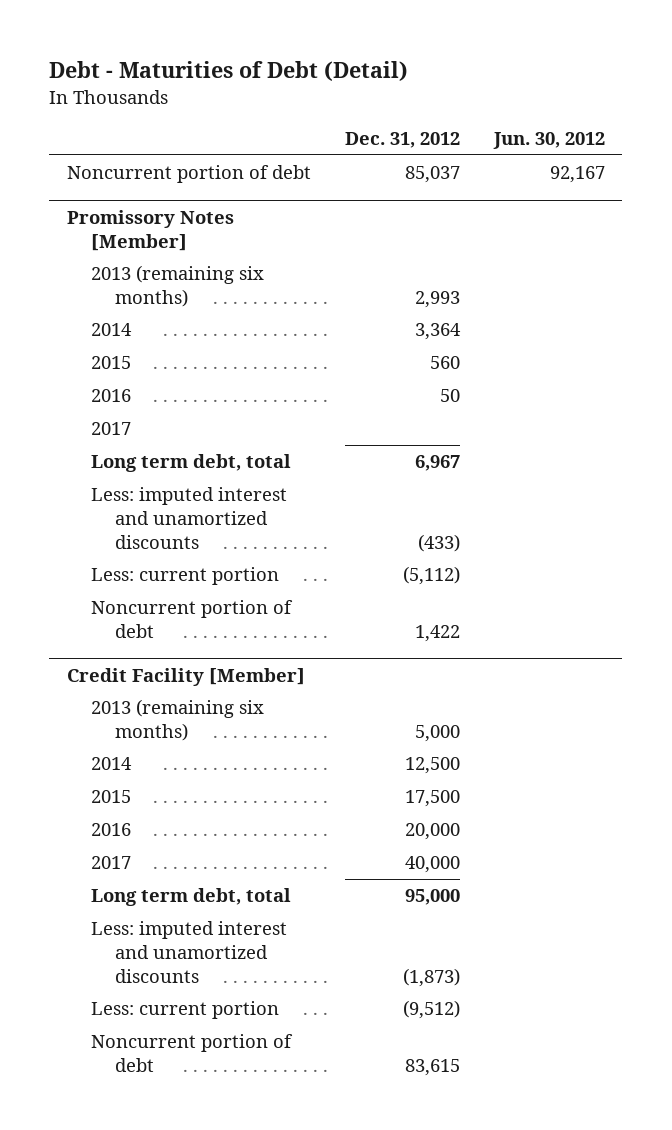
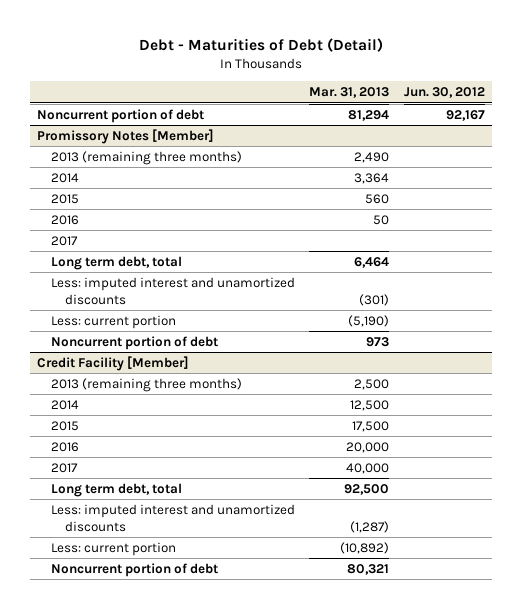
[344,132,460,149] Dec. 31, 2012 -> none
none -> [309,87,390,99] Mar. 31, 2013
[90,264,264,307] 2013 (remaining six months) -> [50,150,242,165] 2013 (remaining three months)
[90,698,264,741] 2013 (remaining six months) -> [50,377,242,392] 2013 (remaining three months)

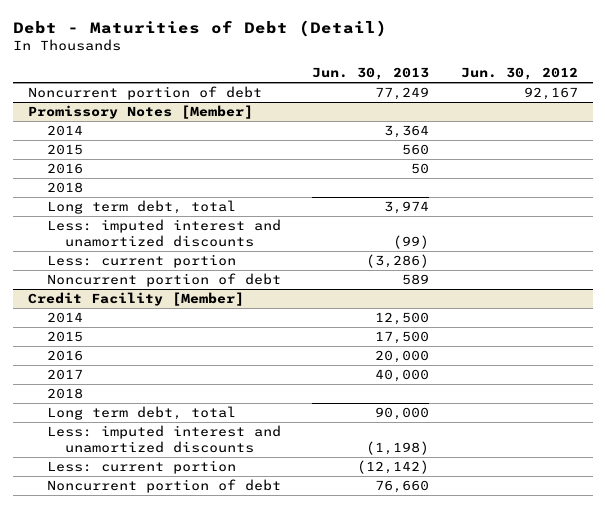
[309,87,390,99] Mar. 31, 2013 -> none
none -> [312,67,430,81] Jun. 30, 2013
[50,150,242,165] 2013 (remaining three months) -> none
[50,235,78,246] 2017 -> [46,182,83,194] 2018
[50,377,242,392] 2013 (remaining three months) -> none
none -> [46,388,83,400] 2018

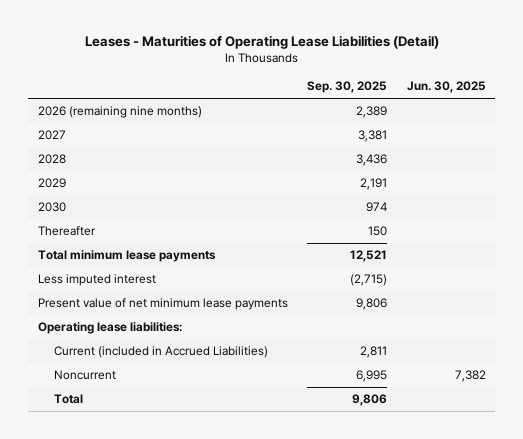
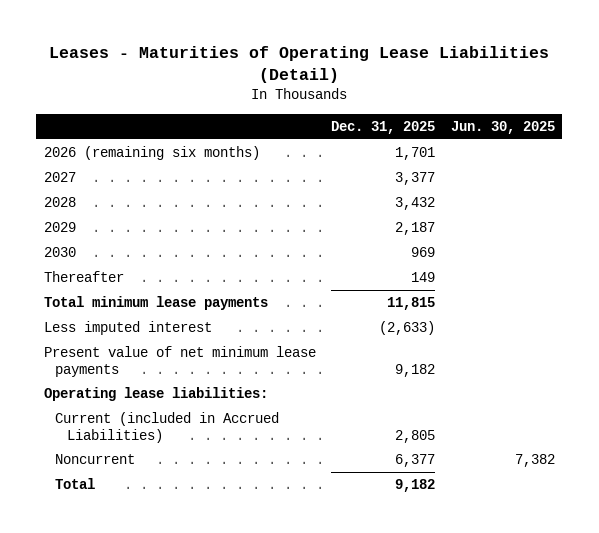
[307,81,388,94] Sep. 30, 2025 -> none
none -> [331,120,436,134] Dec. 31, 2025
[37,106,202,119] 2026 (remaining nine months) -> [43,146,260,161] 2026 (remaining six months)

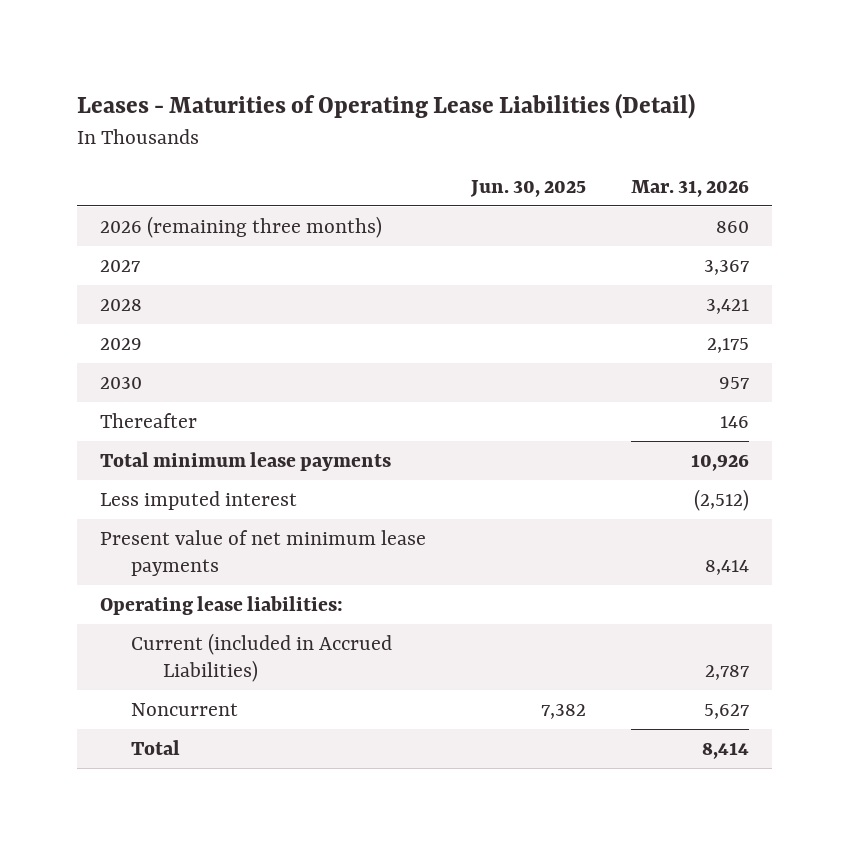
[331,120,436,134] Dec. 31, 2025 -> none
none -> [631,179,750,197] Mar. 31, 2026
[43,146,260,161] 2026 (remaining six months) -> [100,216,383,239] 2026 (remaining three months)

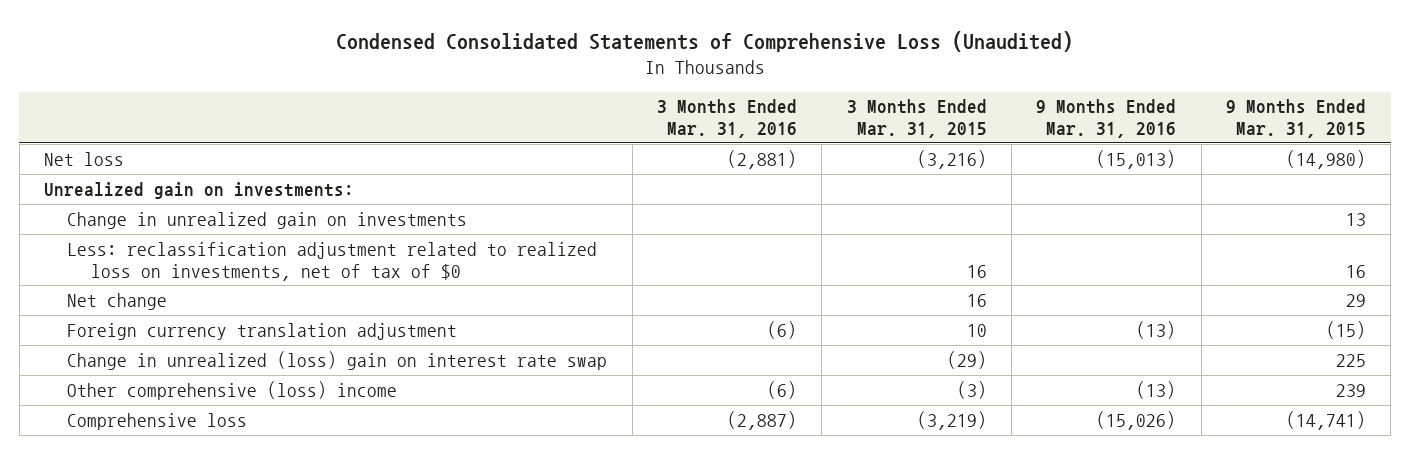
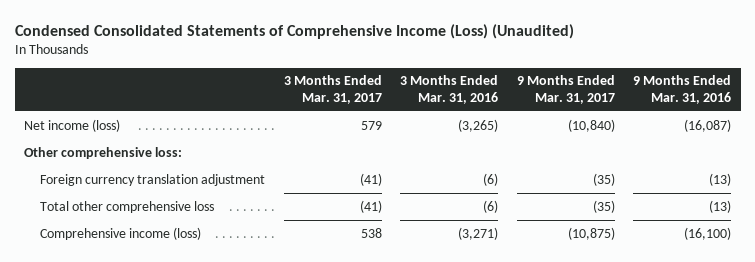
[336,30,1074,52] Condensed Consolidated Statements of Comprehensive Loss (Unaudited) -> [14,23,574,39] Condensed Consolidated Statements of Comprehensive Income (Loss) (Unaudited)
[846,99,987,139] 3 Months Ended Mar. 31, 2015 -> none
[1226,99,1367,139] 9 Months Ended Mar. 31, 2015 -> none
none -> [283,75,382,104] 3 Months Ended Mar. 31, 2017
none -> [516,75,615,104] 9 Months Ended Mar. 31, 2017
[44,181,355,199] Unrealized gain on investments: -> none
[67,211,468,229] Change in unrealized gain on investments -> none
[67,241,598,281] Less: reclassification adjustment related to realized loss on investments, net of tax of $0 -> none
[67,292,168,310] Net change -> none
[44,151,125,166] Net loss -> [23,118,120,132] Net income (loss)
[727,149,798,169] (2,881) -> [458,118,499,132] (3,265)
[1096,149,1177,169] (15,013) -> [684,118,732,132] (16,087)
none -> [23,146,182,159] Other comprehensive loss:
[67,350,608,370] Change in unrealized (loss) gain on interest rate swap -> none
[67,380,398,400] Other comprehensive (loss) income -> [40,200,215,213] Total other comprehensive loss
[67,412,248,430] Comprehensive loss -> [40,226,202,240] Comprehensive income (loss)
[727,410,798,430] (2,887) -> [458,226,499,240] (3,271)
[1096,410,1177,430] (15,026) -> [684,226,732,240] (16,100)

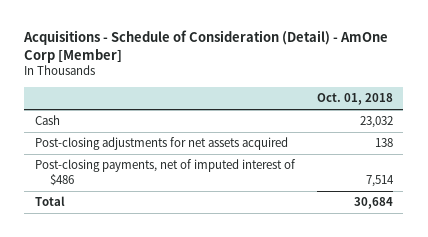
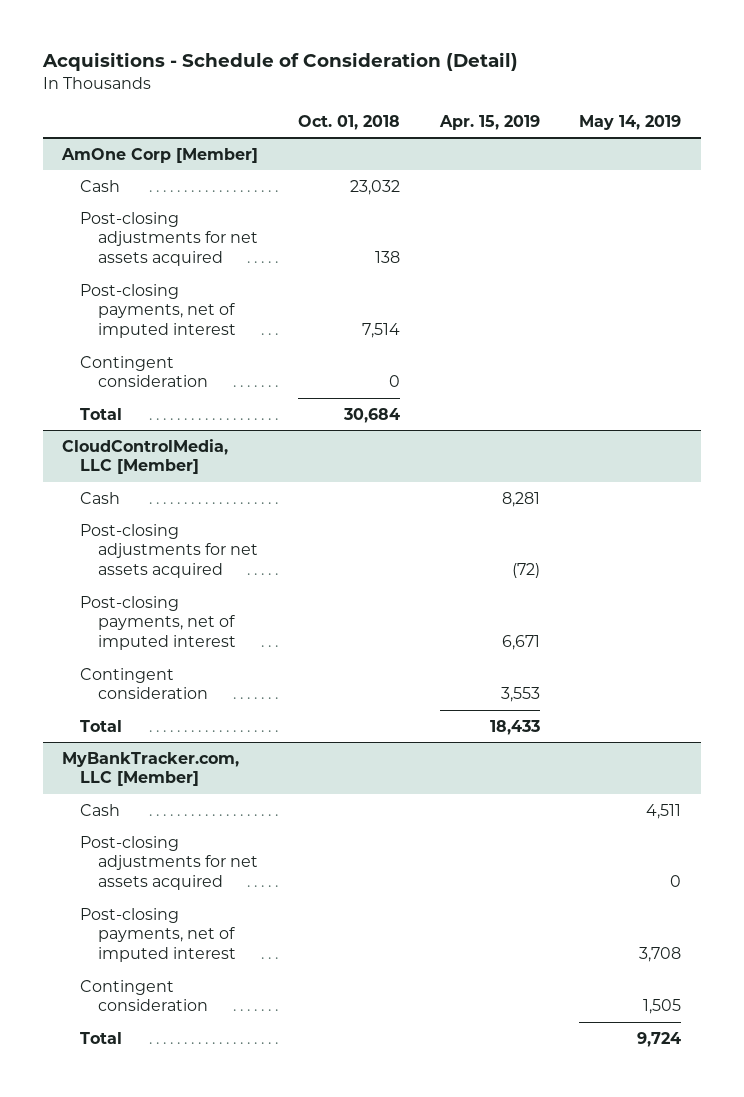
[23,30,389,63] Acquisitions - Schedule of Consideration (Detail) - AmOne Corp [Member] -> [41,52,518,72] Acquisitions - Schedule of Consideration (Detail)
none -> [438,114,540,130] Apr. 15, 2019
none -> [579,114,682,130] May 14, 2019
none -> [61,147,259,163] AmOne Corp [Member]
[35,159,297,186] Post-closing payments, net of imputed interest of $486 -> [79,283,236,339] Post-closing payments, net of imputed interest
none -> [79,355,208,388] Contingent consideration
none -> [62,438,229,475] CloudControlMedia, LLC [Member]
none -> [79,491,120,504] Cash
none -> [79,523,258,579] Post-closing adjustments for net assets acquired
none -> [79,595,236,651] Post-closing payments, net of imputed interest
none -> [79,667,208,700] Contingent consideration
none -> [79,719,122,732] Total
none -> [62,751,240,787] MyBankTracker.com, LLC [Member]
none -> [79,803,120,816] Cash
none -> [79,835,258,891] Post-closing adjustments for net assets acquired
none -> [79,907,236,963] Post-closing payments, net of imputed interest
none -> [79,979,208,1012] Contingent consideration
none -> [79,1031,122,1044] Total

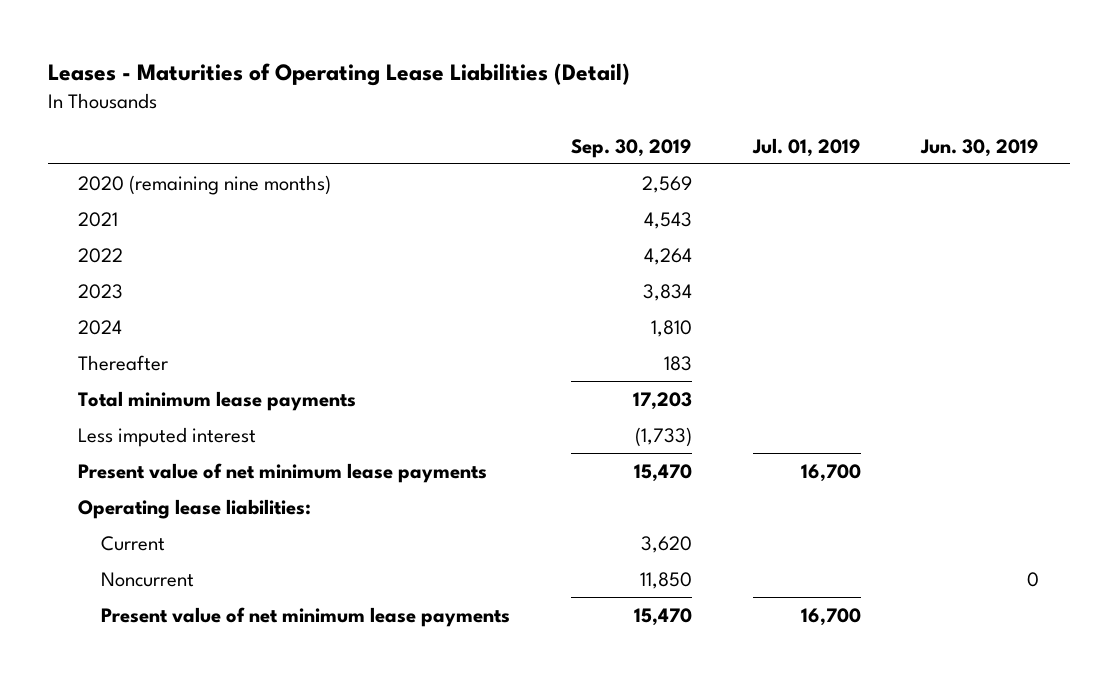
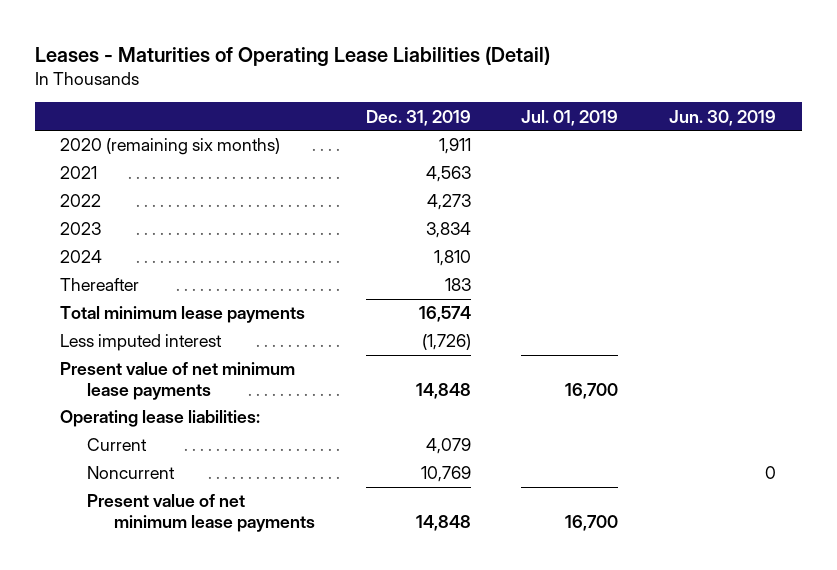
[570,138,692,158] Sep. 30, 2019 -> none
none -> [365,109,471,126] Dec. 31, 2019
[78,174,332,195] 2020 (remaining nine months) -> [60,138,281,156] 2020 (remaining six months)

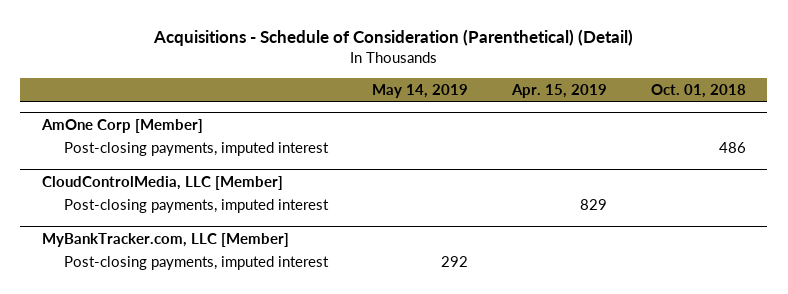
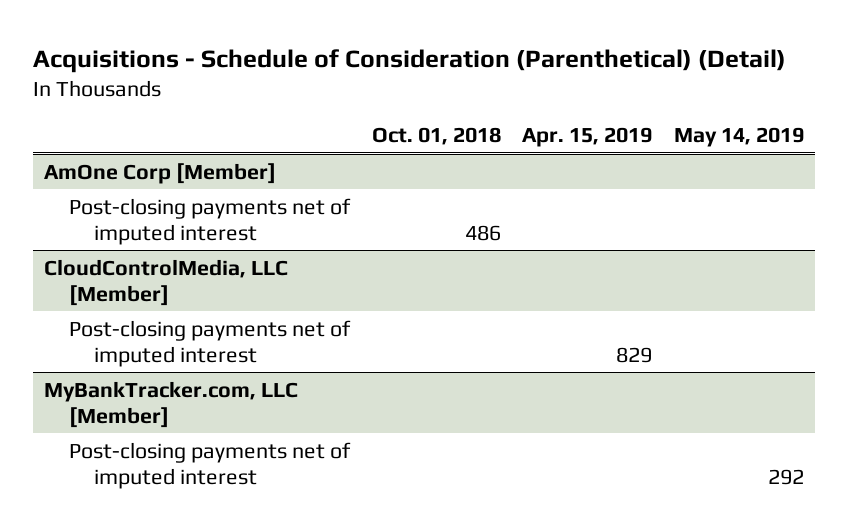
[64,142,330,157] Post-closing payments, imputed interest -> [69,197,352,245] Post-closing payments net of imputed interest
[64,199,330,214] Post-closing payments, imputed interest -> [69,319,352,367] Post-closing payments net of imputed interest
[64,256,330,271] Post-closing payments, imputed interest -> [69,441,352,489] Post-closing payments net of imputed interest

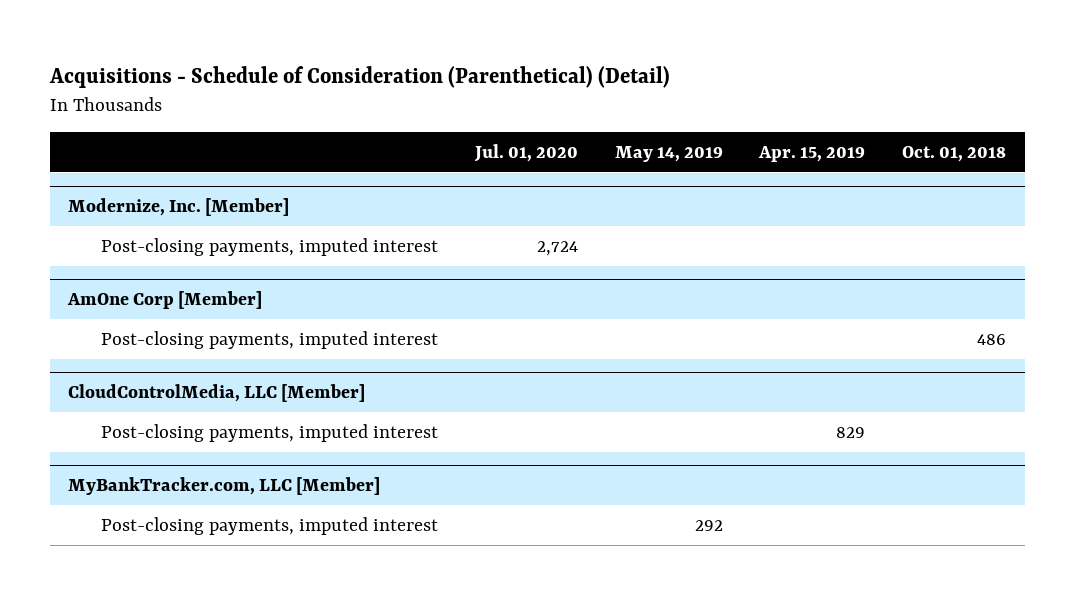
none -> [473,143,578,162] Jul. 01, 2020
none -> [68,198,290,217] Modernize, Inc. [Member]
none -> [101,237,439,256] Post-closing payments, imputed interest
[69,197,352,245] Post-closing payments net of imputed interest -> [101,330,439,349] Post-closing payments, imputed interest
[69,319,352,367] Post-closing payments net of imputed interest -> [101,423,439,442] Post-closing payments, imputed interest
[69,441,352,489] Post-closing payments net of imputed interest -> [101,516,439,535] Post-closing payments, imputed interest

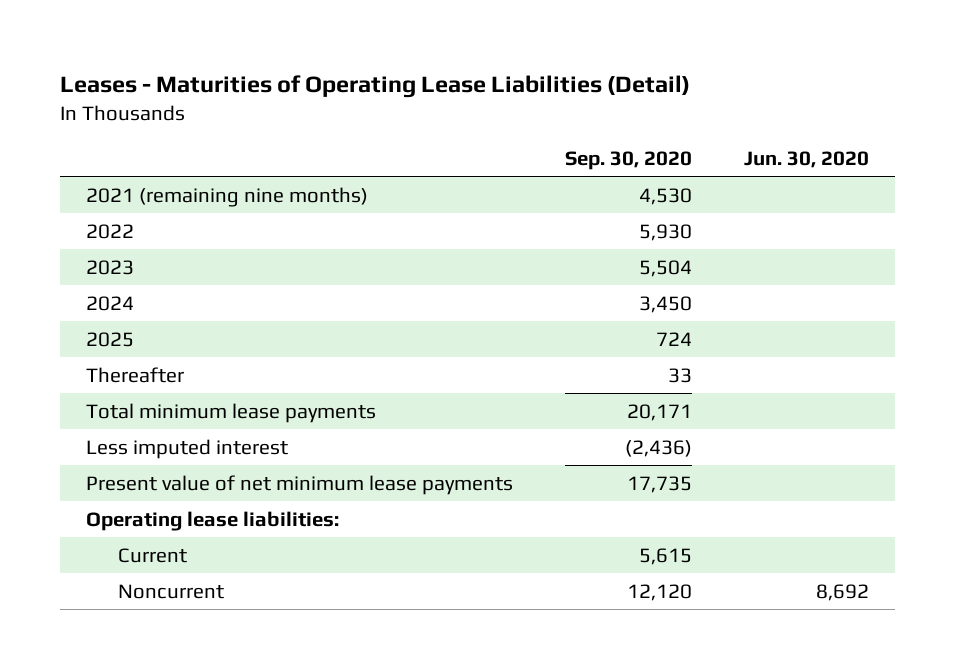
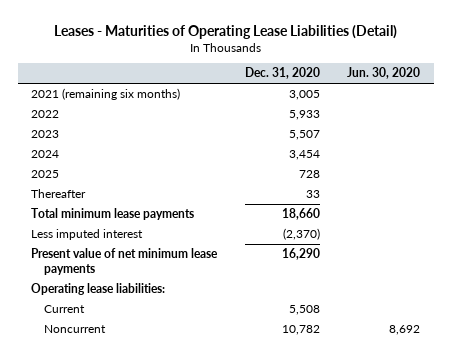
[564,151,692,171] Sep. 30, 2020 -> none
none -> [244,67,320,80] Dec. 31, 2020
[85,186,368,207] 2021 (remaining nine months) -> [31,88,181,101] 2021 (remaining six months)

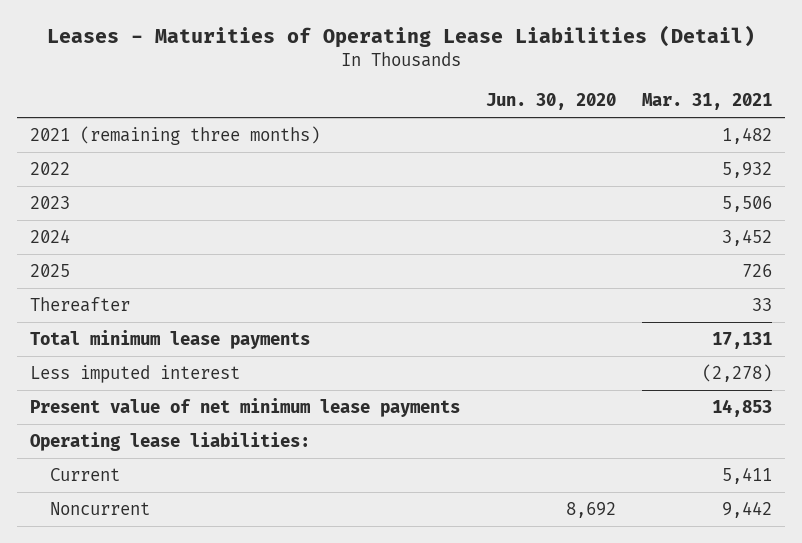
[244,67,320,80] Dec. 31, 2020 -> none
none -> [641,92,772,110] Mar. 31, 2021
[31,88,181,101] 2021 (remaining six months) -> [29,125,320,145] 2021 (remaining three months)

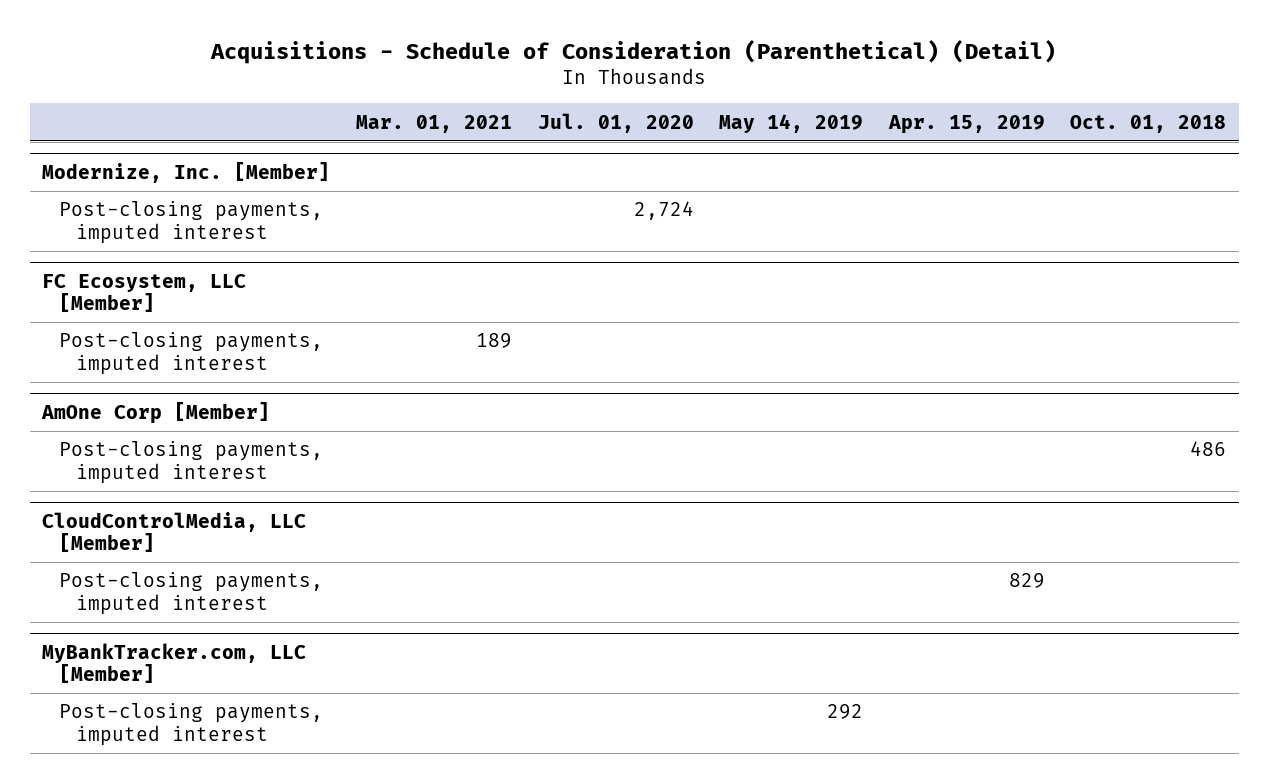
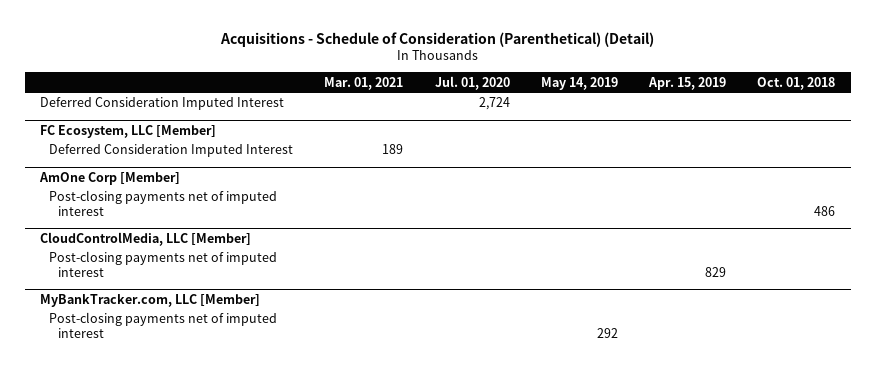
[42,161,331,183] Modernize, Inc. [Member] -> none
[59,201,324,244] Post-closing payments, imputed interest -> none
none -> [40,97,285,111] Deferred Consideration Imputed Interest
[59,332,324,375] Post-closing payments, imputed interest -> [49,144,294,158] Deferred Consideration Imputed Interest
[59,441,324,484] Post-closing payments, imputed interest -> [49,190,278,216] Post-closing payments net of imputed interest
[59,572,324,615] Post-closing payments, imputed interest -> [49,251,278,277] Post-closing payments net of imputed interest
[59,703,324,746] Post-closing payments, imputed interest -> [49,312,278,338] Post-closing payments net of imputed interest

